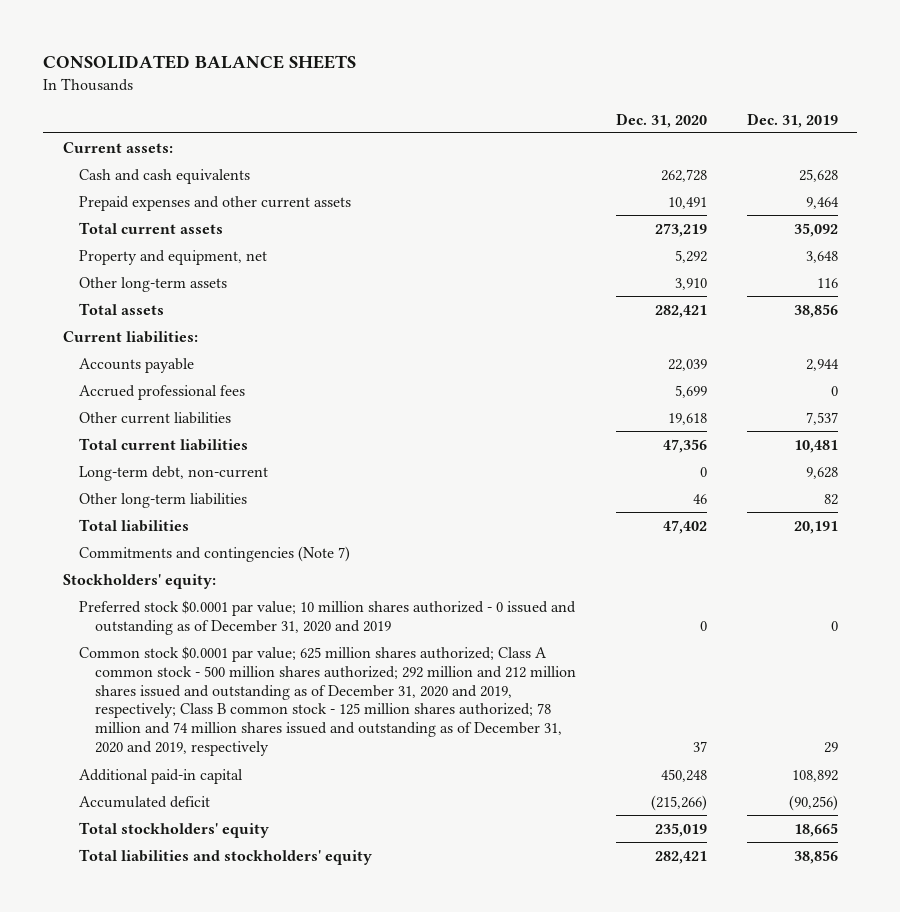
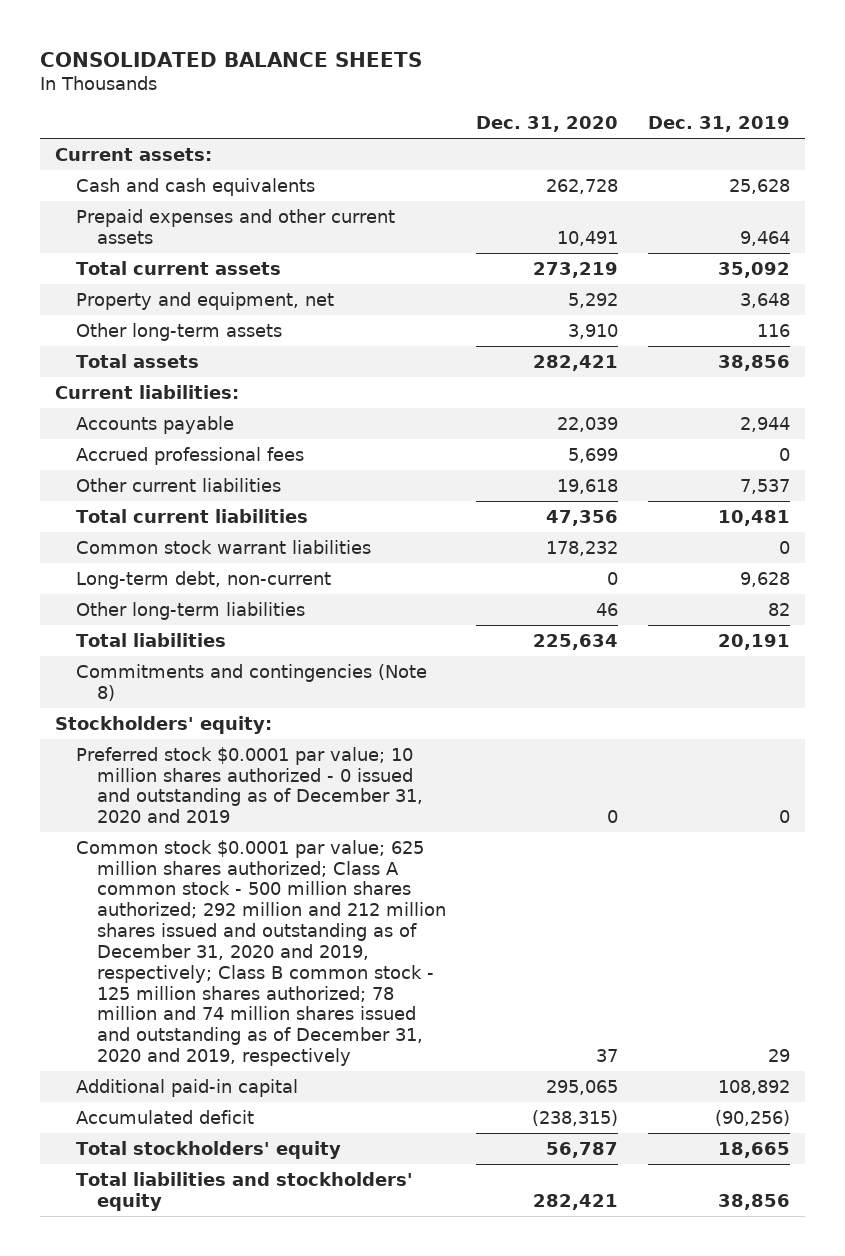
none -> [76,539,372,554] Common stock warrant liabilities
[662,519,707,534] 47,402 -> [533,633,619,650] 225,634
[78,545,350,562] Commitments and contingencies (Note 7) -> [76,663,428,701] Commitments and contingencies (Note 8)
[660,768,707,782] 450,248 -> [546,1079,619,1095] 295,065
[650,794,707,811] (215,266) -> [532,1109,619,1126] (238,315)
[654,822,707,837] 235,019 -> [546,1141,619,1158] 56,787

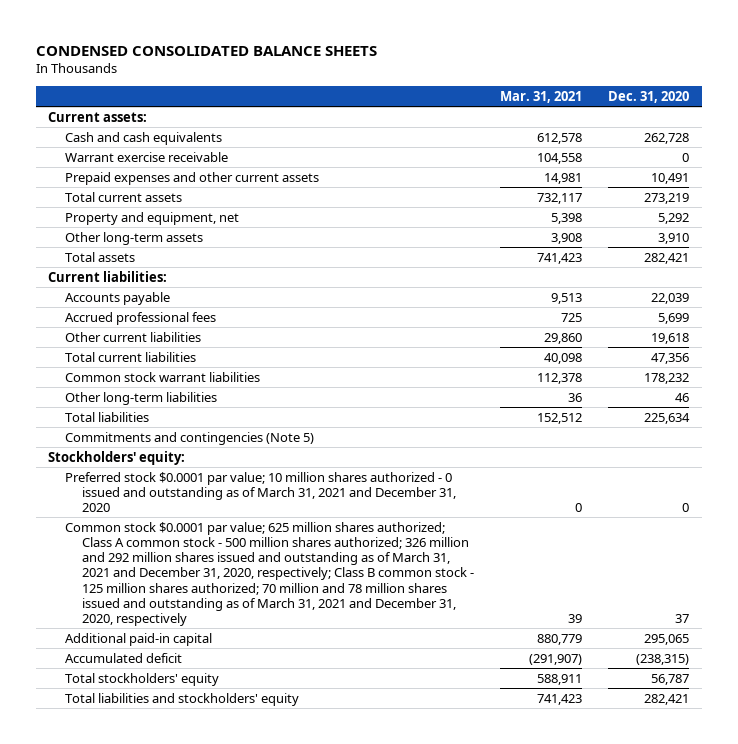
[39,51,422,67] CONSOLIDATED BALANCE SHEETS -> [35,45,377,56] CONDENSED CONSOLIDATED BALANCE SHEETS
[647,116,790,133] Dec. 31, 2019 -> none
none -> [500,90,583,103] Mar. 31, 2021
none -> [65,151,229,162] Warrant exercise receivable
[76,570,332,589] Long-term debt, non-current -> none
[76,663,428,701] Commitments and contingencies (Note 8) -> [65,431,315,445] Commitments and contingencies (Note 5)
[76,746,424,824] Preferred stock $0.0001 par value; 10 million shares authorized - 0 issued and outstanding as of December 31, 2020 and 2019 -> [65,471,457,513] Preferred stock $0.0001 par value; 10 million shares authorized - 0 issued and outstanding as of March 31, 2021 and December 31, 2020
[76,839,447,1067] Common stock $0.0001 par value; 625 million shares authorized; Class A common stock - 500 million shares authorized; 292 million and 212 million shares issued and outstanding as of December 31, 2020 and 2019, respectively; Class B common stock - 125 million shares authorized; 78 million and 74 million shares issued and outstanding as of December 31, 2020 and 2019, respectively -> [65,521,475,627] Common stock $0.0001 par value; 625 million shares authorized; Class A common stock - 500 million shares authorized; 326 million and 292 million shares issued and outstanding as of March 31, 2021 and December 31, 2020, respectively; Class B common stock - 125 million shares authorized; 70 million and 78 million shares issued and outstanding as of March 31, 2021 and December 31, 2020, respectively

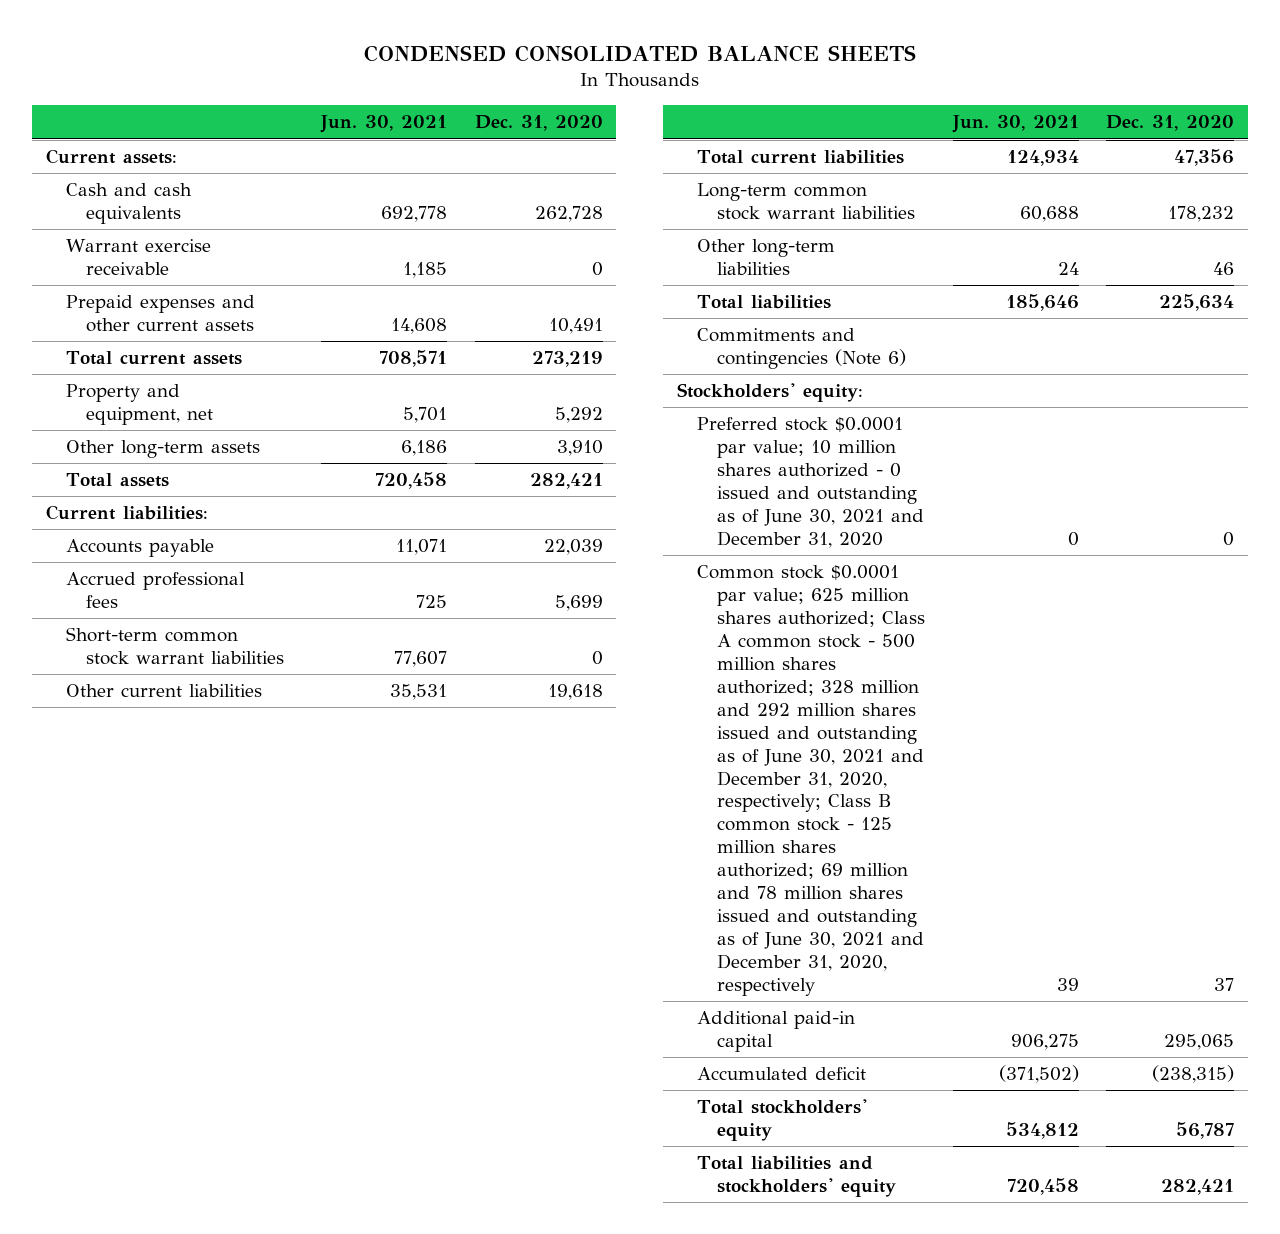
[500,90,583,103] Mar. 31, 2021 -> none
none -> [320,115,448,134] Jun. 30, 2021
none -> [65,627,284,666] Short-term common stock warrant liabilities
[65,371,261,382] Common stock warrant liabilities -> [697,183,916,221] Long-term common stock warrant liabilities
[65,431,315,445] Commitments and contingencies (Note 5) -> [697,328,907,370] Commitments and contingencies (Note 6)
[65,471,457,513] Preferred stock $0.0001 par value; 10 million shares authorized - 0 issued and outstanding as of March 31, 2021 and December 31, 2020 -> [697,417,925,548] Preferred stock $0.0001 par value; 10 million shares authorized - 0 issued and outstanding as of June 30, 2021 and December 31, 2020
[65,521,475,627] Common stock $0.0001 par value; 625 million shares authorized; Class A common stock - 500 million shares authorized; 326 million and 292 million shares issued and outstanding as of March 31, 2021 and December 31, 2020, respectively; Class B common stock - 125 million shares authorized; 70 million and 78 million shares issued and outstanding as of March 31, 2021 and December 31, 2020, respectively -> [697,565,926,996] Common stock $0.0001 par value; 625 million shares authorized; Class A common stock - 500 million shares authorized; 328 million and 292 million shares issued and outstanding as of June 30, 2021 and December 31, 2020, respectively; Class B common stock - 125 million shares authorized; 69 million and 78 million shares issued and outstanding as of June 30, 2021 and December 31, 2020, respectively

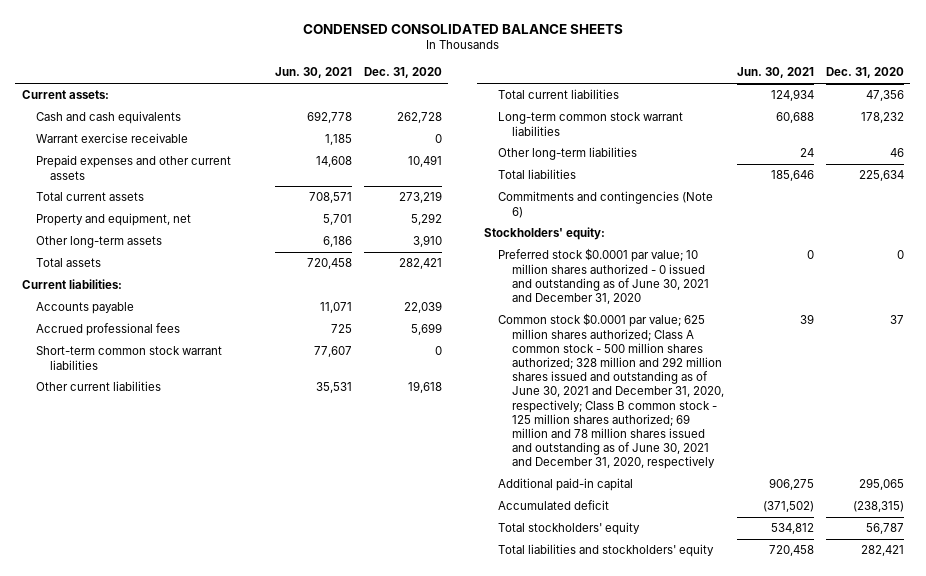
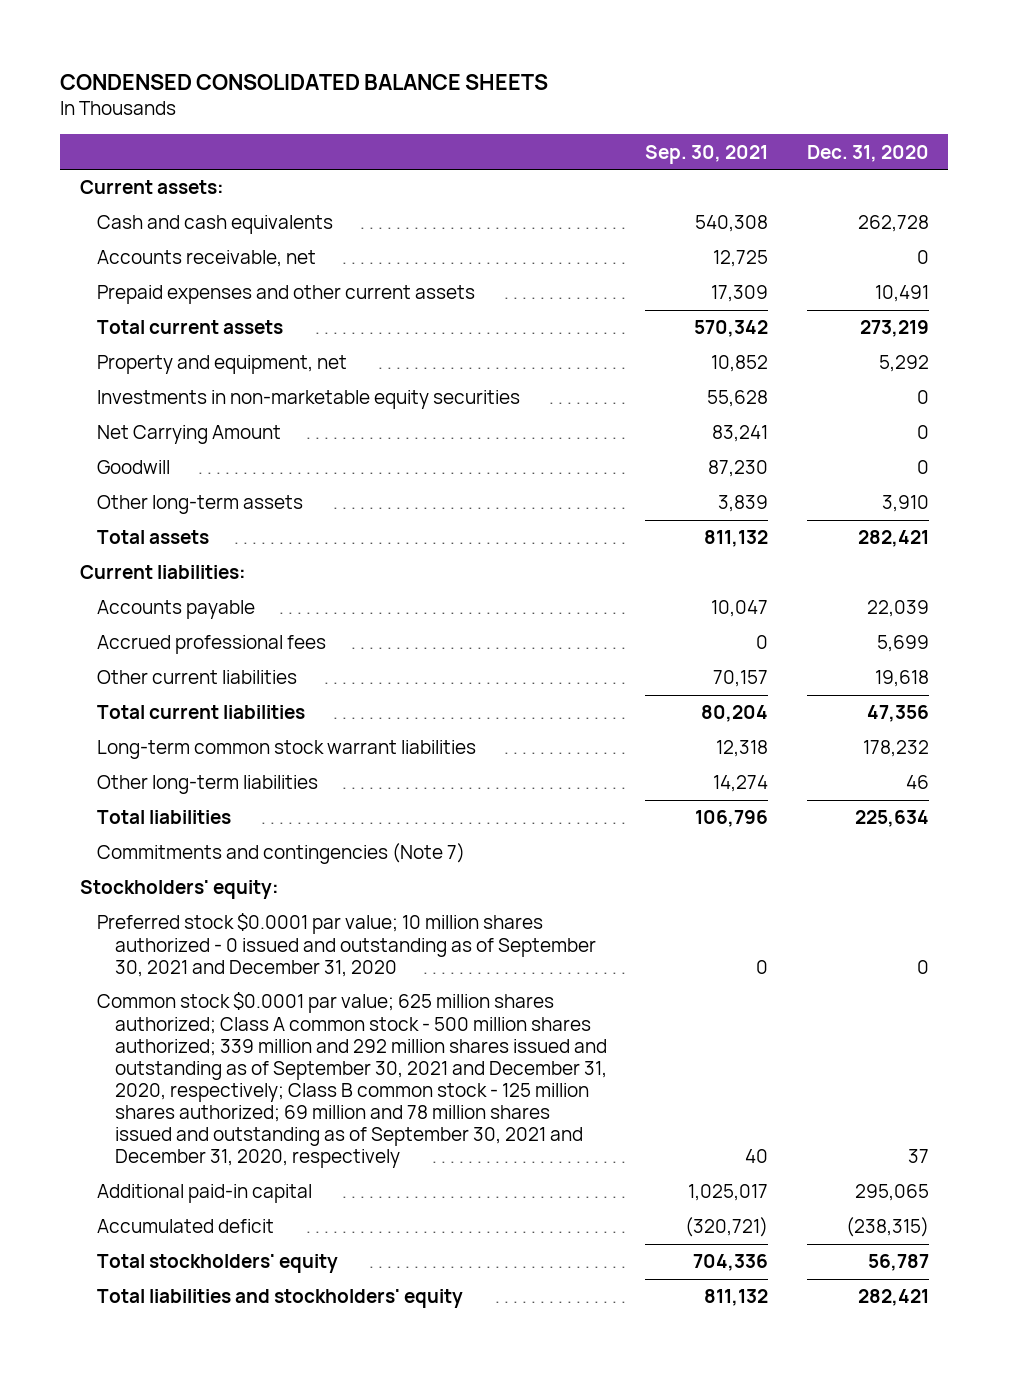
[274,67,352,79] Jun. 30, 2021 -> none
none -> [645,144,769,164] Sep. 30, 2021
[36,133,189,144] Warrant exercise receivable -> none
none -> [97,250,317,268] Accounts receivable, net
none -> [97,390,521,410] Investments in non-marketable equity securities
none -> [97,425,282,445] Net Carrying Amount
none -> [97,460,171,475] Goodwill
[36,346,223,370] Short-term common stock warrant liabilities -> none
[498,191,714,218] Commitments and contingencies (Note 6) -> [97,843,466,865] Commitments and contingencies (Note 7)
[498,248,710,304] Preferred stock $0.0001 par value; 10 million shares authorized - 0 issued and outstanding as of June 30, 2021 and December 31, 2020 -> [97,913,596,977] Preferred stock $0.0001 par value; 10 million shares authorized - 0 issued and outstanding as of September 30, 2021 and December 31, 2020
[498,313,725,470] Common stock $0.0001 par value; 625 million shares authorized; Class A common stock - 500 million shares authorized; 328 million and 292 million shares issued and outstanding as of June 30, 2021 and December 31, 2020, respectively; Class B common stock - 125 million shares authorized; 69 million and 78 million shares issued and outstanding as of June 30, 2021 and December 31, 2020, respectively -> [97,992,607,1169] Common stock $0.0001 par value; 625 million shares authorized; Class A common stock - 500 million shares authorized; 339 million and 292 million shares issued and outstanding as of September 30, 2021 and December 31, 2020, respectively; Class B common stock - 125 million shares authorized; 69 million and 78 million shares issued and outstanding as of September 30, 2021 and December 31, 2020, respectively

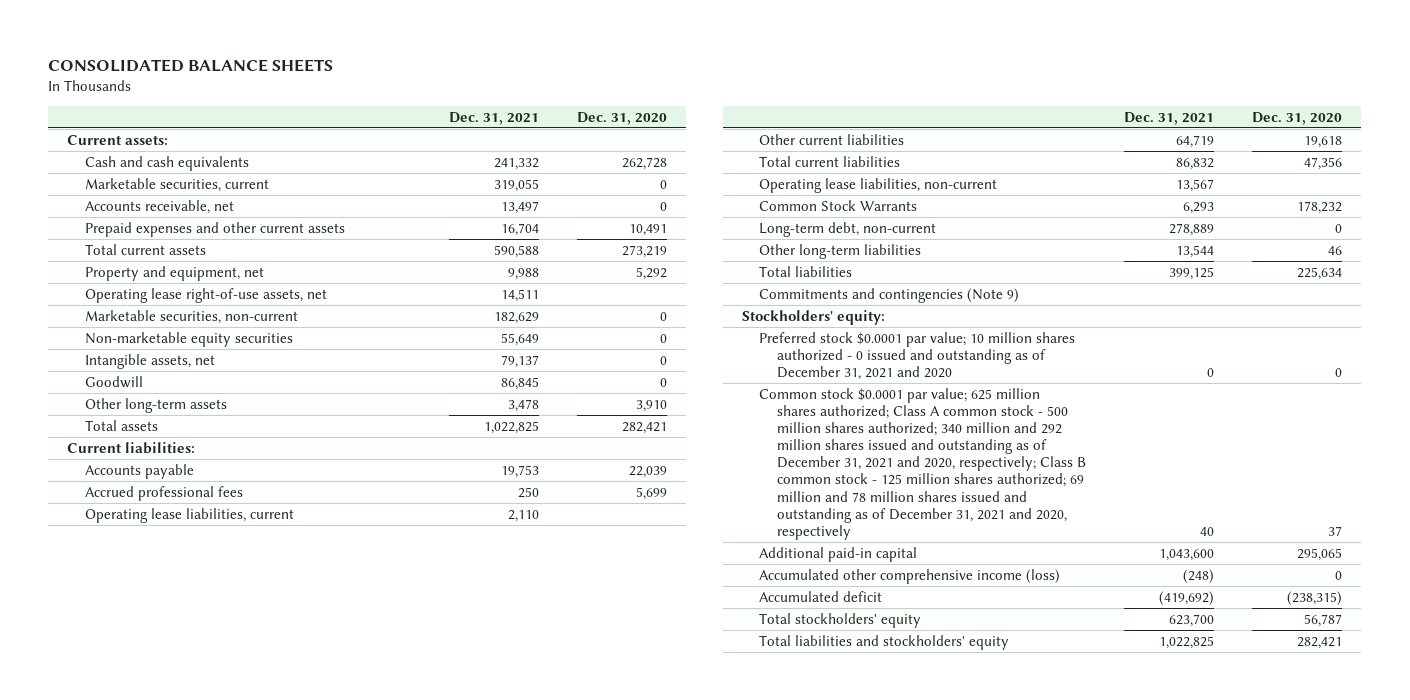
[60,73,549,90] CONDENSED CONSOLIDATED BALANCE SHEETS -> [48,59,334,73] CONSOLIDATED BALANCE SHEETS
[645,144,769,164] Sep. 30, 2021 -> none
none -> [448,111,539,125] Dec. 31, 2021
none -> [84,177,269,192] Marketable securities, current
none -> [84,287,327,303] Operating lease right-of-use assets, net
none -> [84,309,298,324] Marketable securities, non-current
[97,390,521,410] Investments in non-marketable equity securities -> [84,331,293,347] Non-marketable equity securities
[97,425,282,445] Net Carrying Amount -> [84,353,215,369] Intangible assets, net
none -> [84,507,294,523] Operating lease liabilities, current
none -> [759,177,998,193] Operating lease liabilities, non-current
[97,740,477,760] Long-term common stock warrant liabilities -> [759,199,918,211] Common Stock Warrants
none -> [759,221,937,237] Long-term debt, non-current
[97,843,466,865] Commitments and contingencies (Note 7) -> [759,287,1020,303] Commitments and contingencies (Note 9)
[97,913,596,977] Preferred stock $0.0001 par value; 10 million shares authorized - 0 issued and outstanding as of September 30, 2021 and December 31, 2020 -> [759,331,1076,380] Preferred stock $0.0001 par value; 10 million shares authorized - 0 issued and outstanding as of December 31, 2021 and 2020
[97,992,607,1169] Common stock $0.0001 par value; 625 million shares authorized; Class A common stock - 500 million shares authorized; 339 million and 292 million shares issued and outstanding as of September 30, 2021 and December 31, 2020, respectively; Class B common stock - 125 million shares authorized; 69 million and 78 million shares issued and outstanding as of September 30, 2021 and December 31, 2020, respectively -> [759,387,1086,540] Common stock $0.0001 par value; 625 million shares authorized; Class A common stock - 500 million shares authorized; 340 million and 292 million shares issued and outstanding as of December 31, 2021 and 2020, respectively; Class B common stock - 125 million shares authorized; 69 million and 78 million shares issued and outstanding as of December 31, 2021 and 2020, respectively
none -> [759,568,1061,584] Accumulated other comprehensive income (loss)

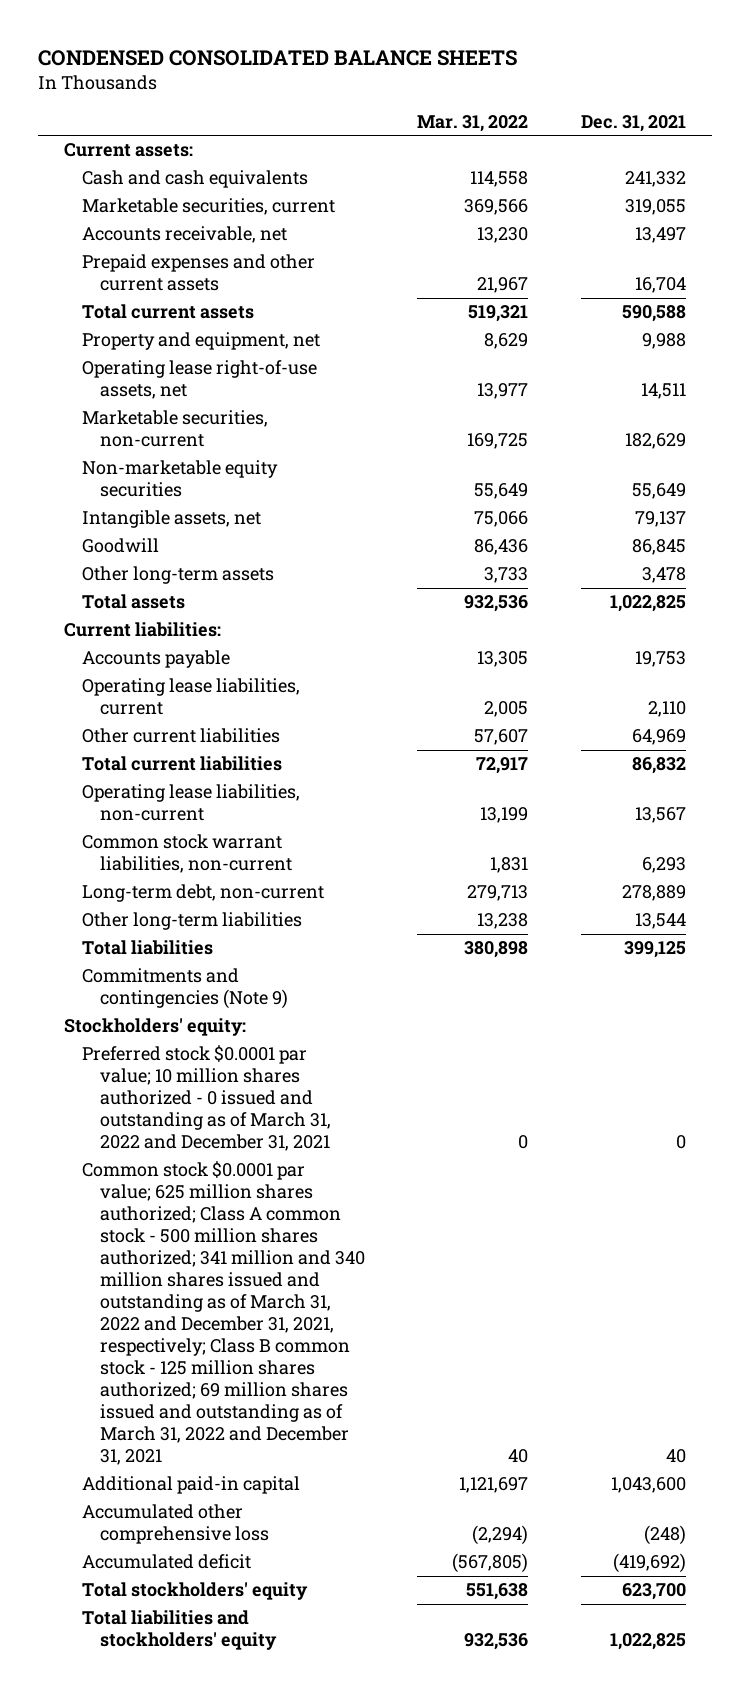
[48,59,334,73] CONSOLIDATED BALANCE SHEETS -> [37,50,517,67] CONDENSED CONSOLIDATED BALANCE SHEETS
[577,111,668,125] Dec. 31, 2020 -> none
none -> [417,114,529,132] Mar. 31, 2022
[84,485,243,501] Accrued professional fees -> none
[1175,134,1214,148] 64,719 -> [631,729,686,746] 64,969
[759,199,918,211] Common Stock Warrants -> [81,834,292,874] Common stock warrant liabilities, non-current
[759,331,1076,380] Preferred stock $0.0001 par value; 10 million shares authorized - 0 issued and outstanding as of December 31, 2021 and 2020 -> [81,1045,331,1152] Preferred stock $0.0001 par value; 10 million shares authorized - 0 issued and outstanding as of March 31, 2022 and December 31, 2021
[759,387,1086,540] Common stock $0.0001 par value; 625 million shares authorized; Class A common stock - 500 million shares authorized; 340 million and 292 million shares issued and outstanding as of December 31, 2021 and 2020, respectively; Class B common stock - 125 million shares authorized; 69 million and 78 million shares issued and outstanding as of December 31, 2021 and 2020, respectively -> [81,1161,365,1466] Common stock $0.0001 par value; 625 million shares authorized; Class A common stock - 500 million shares authorized; 341 million and 340 million shares issued and outstanding as of March 31, 2022 and December 31, 2021, respectively; Class B common stock - 125 million shares authorized; 69 million shares issued and outstanding as of March 31, 2022 and December 31, 2021
[759,568,1061,584] Accumulated other comprehensive income (loss) -> [81,1504,269,1545] Accumulated other comprehensive loss

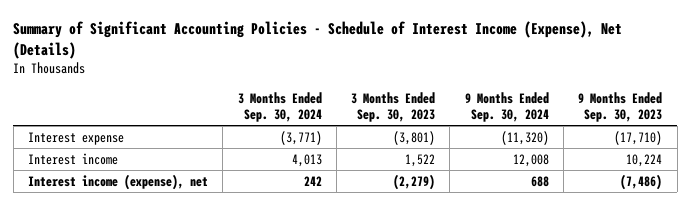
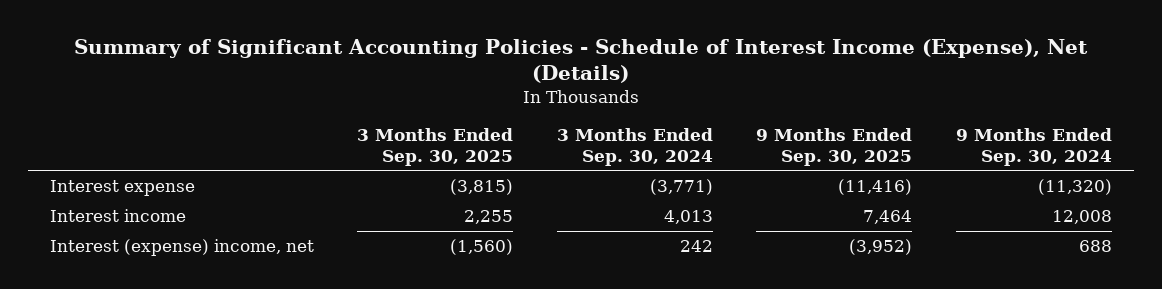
[351,91,436,122] 3 Months Ended Sep. 30, 2023 -> none
[578,91,663,122] 9 Months Ended Sep. 30, 2023 -> none
none -> [357,128,514,166] 3 Months Ended Sep. 30, 2025
none -> [756,128,913,166] 9 Months Ended Sep. 30, 2025
[28,173,209,190] Interest income (expense), net -> [49,238,314,256] Interest (expense) income, net

